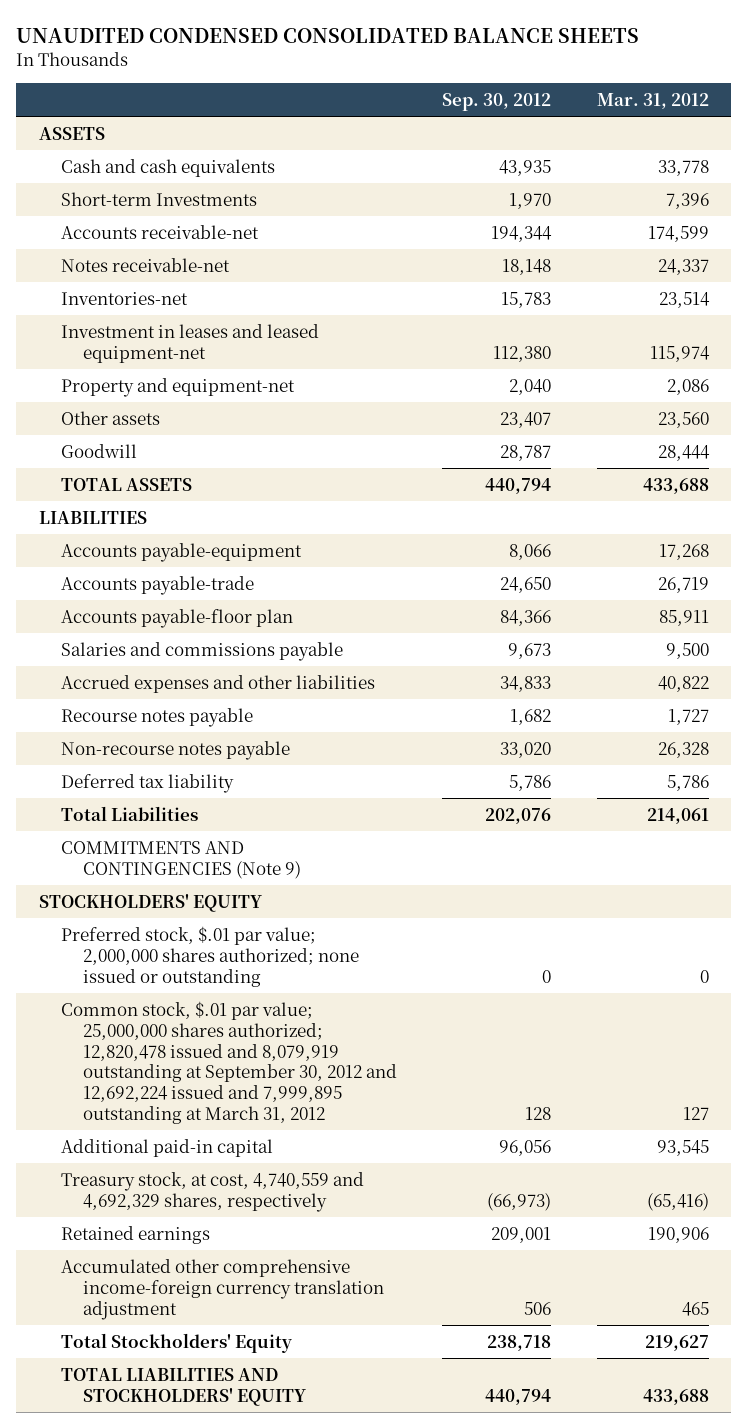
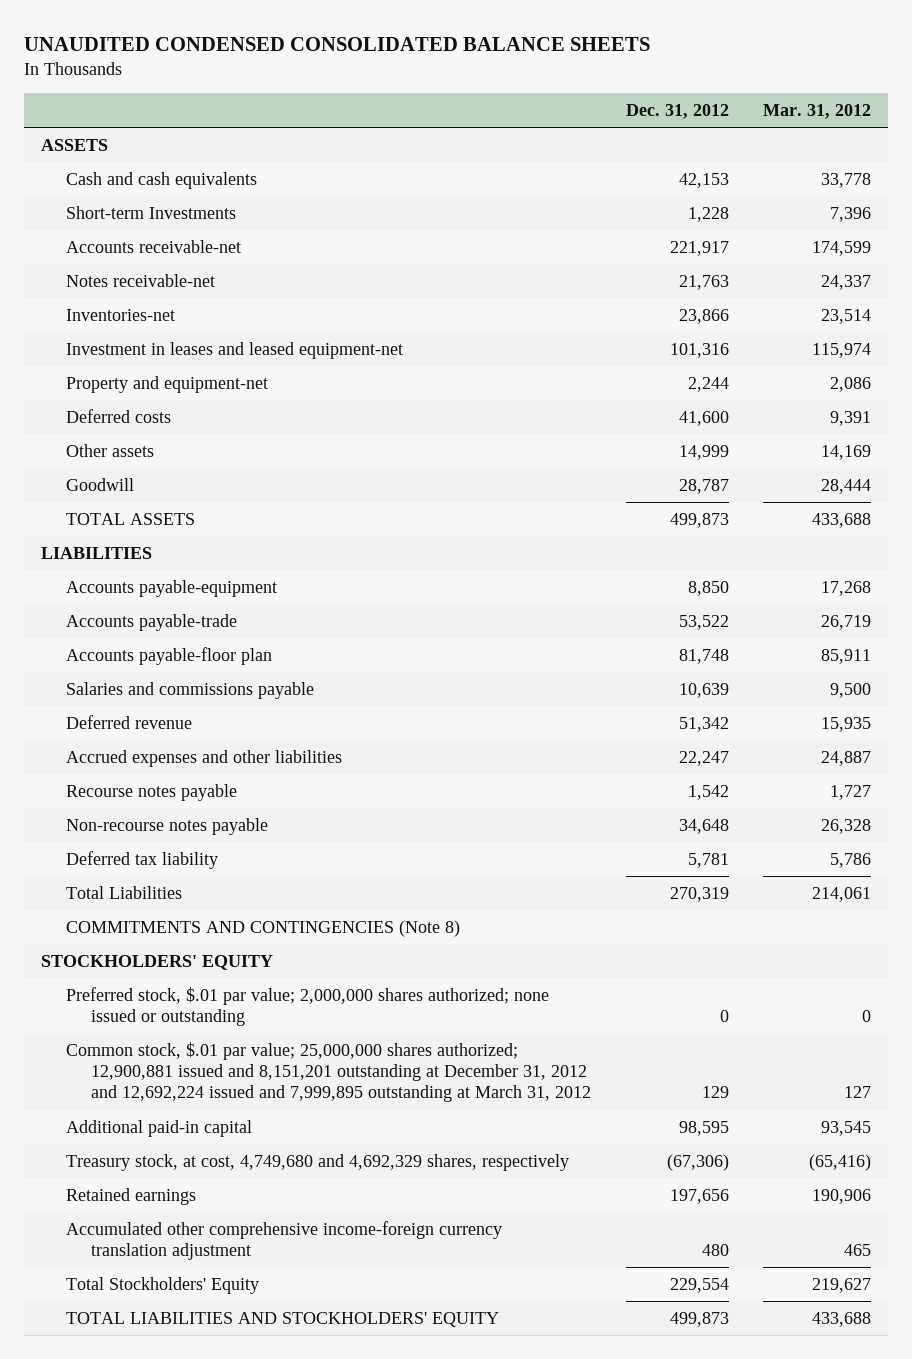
[442,92,552,111] Sep. 30, 2012 -> none
none -> [625,104,729,120] Dec. 31, 2012
none -> [66,408,172,423] Deferred costs
[657,411,709,428] 23,560 -> [820,444,871,460] 14,169
none -> [66,714,193,729] Deferred revenue
[657,675,709,692] 40,822 -> [820,750,871,766] 24,887
[60,840,301,879] COMMITMENTS AND CONTINGENCIES (Note 9) -> [66,919,461,937] COMMITMENTS AND CONTINGENCIES (Note 8)
[60,1000,397,1124] Common stock, $.01 par value; 25,000,000 shares authorized; 12,820,478 issued and 8,079,919 outstanding at September 30, 2012 and 12,692,224 issued and 7,999,895 outstanding at March 31, 2012 -> [66,1041,592,1103] Common stock, $.01 par value; 25,000,000 shares authorized; 12,900,881 issued and 8,151,201 outstanding at December 31, 2012 and 12,692,224 issued and 7,999,895 outstanding at March 31, 2012
[60,1171,364,1212] Treasury stock, at cost, 4,740,559 and 4,692,329 shares, respectively -> [66,1153,570,1171] Treasury stock, at cost, 4,749,680 and 4,692,329 shares, respectively

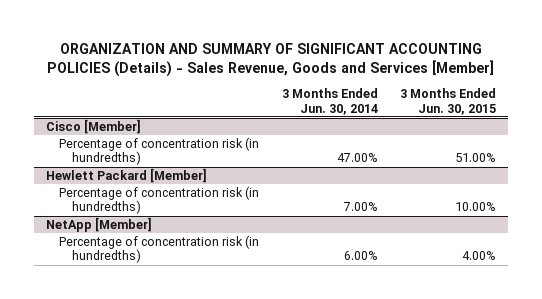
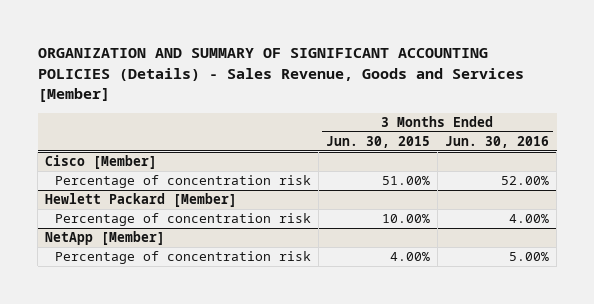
[281,88,378,115] 3 Months Ended Jun. 30, 2014 -> none
none -> [445,136,550,149] Jun. 30, 2016
[59,137,260,166] Percentage of concentration risk (in hundredths) -> [54,175,311,189] Percentage of concentration risk
[59,186,260,215] Percentage of concentration risk (in hundredths) -> [54,213,311,227] Percentage of concentration risk
[59,235,260,264] Percentage of concentration risk (in hundredths) -> [54,251,311,265] Percentage of concentration risk

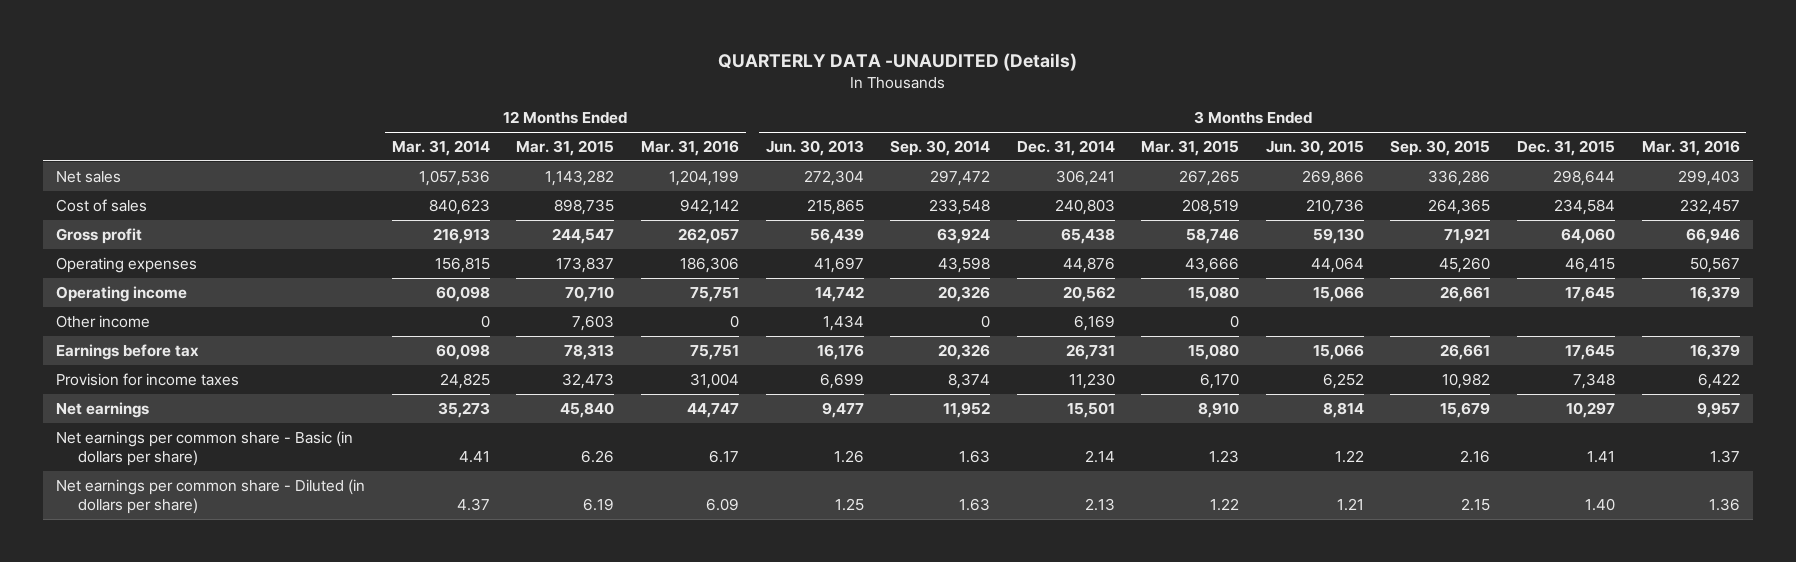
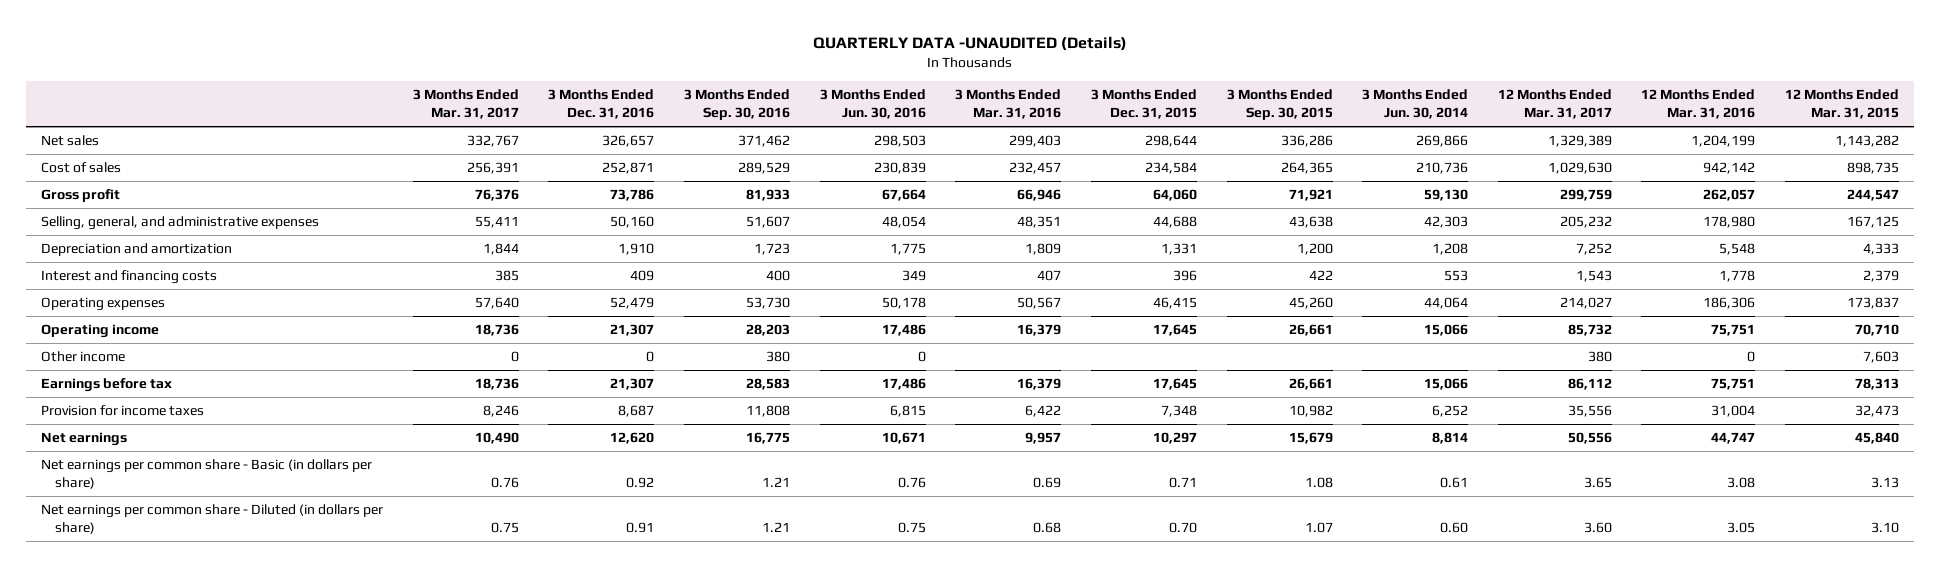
[391,139,490,156] Mar. 31, 2014 -> none
[765,139,864,156] Jun. 30, 2013 -> none
[890,139,991,156] Sep. 30, 2014 -> none
[1016,139,1115,156] Dec. 31, 2014 -> none
[1141,139,1240,156] Mar. 31, 2015 -> none
[1265,139,1364,156] Jun. 30, 2015 -> none
none -> [412,89,519,120] 3 Months Ended Mar. 31, 2017
none -> [548,89,655,120] 3 Months Ended Dec. 31, 2016
none -> [684,89,791,121] 3 Months Ended Sep. 30, 2016
none -> [819,89,926,120] 3 Months Ended Jun. 30, 2016
none -> [1362,89,1469,120] 3 Months Ended Jun. 30, 2014
none -> [1497,89,1612,120] 12 Months Ended Mar. 31, 2017
none -> [41,216,320,231] Selling, general, and administrative expenses
none -> [41,243,233,257] Depreciation and amortization
none -> [41,270,218,285] Interest and financing costs
[581,450,615,464] 6.26 -> [1871,477,1900,489] 3.13
[708,450,739,464] 6.17 -> [1727,477,1756,489] 3.08
[1460,450,1491,464] 2.16 -> [1304,477,1333,489] 1.08
[1586,451,1615,464] 1.41 -> [1168,477,1197,489] 0.71
[1709,450,1740,464] 1.37 -> [1033,477,1062,489] 0.69
[583,498,615,512] 6.19 -> [1871,522,1900,534] 3.10
[705,498,739,512] 6.09 -> [1727,522,1756,534] 3.05
[1461,498,1491,512] 2.15 -> [1304,522,1333,534] 1.07
[1584,498,1615,512] 1.40 -> [1168,522,1197,534] 0.70
[1708,498,1740,512] 1.36 -> [1033,522,1062,534] 0.68

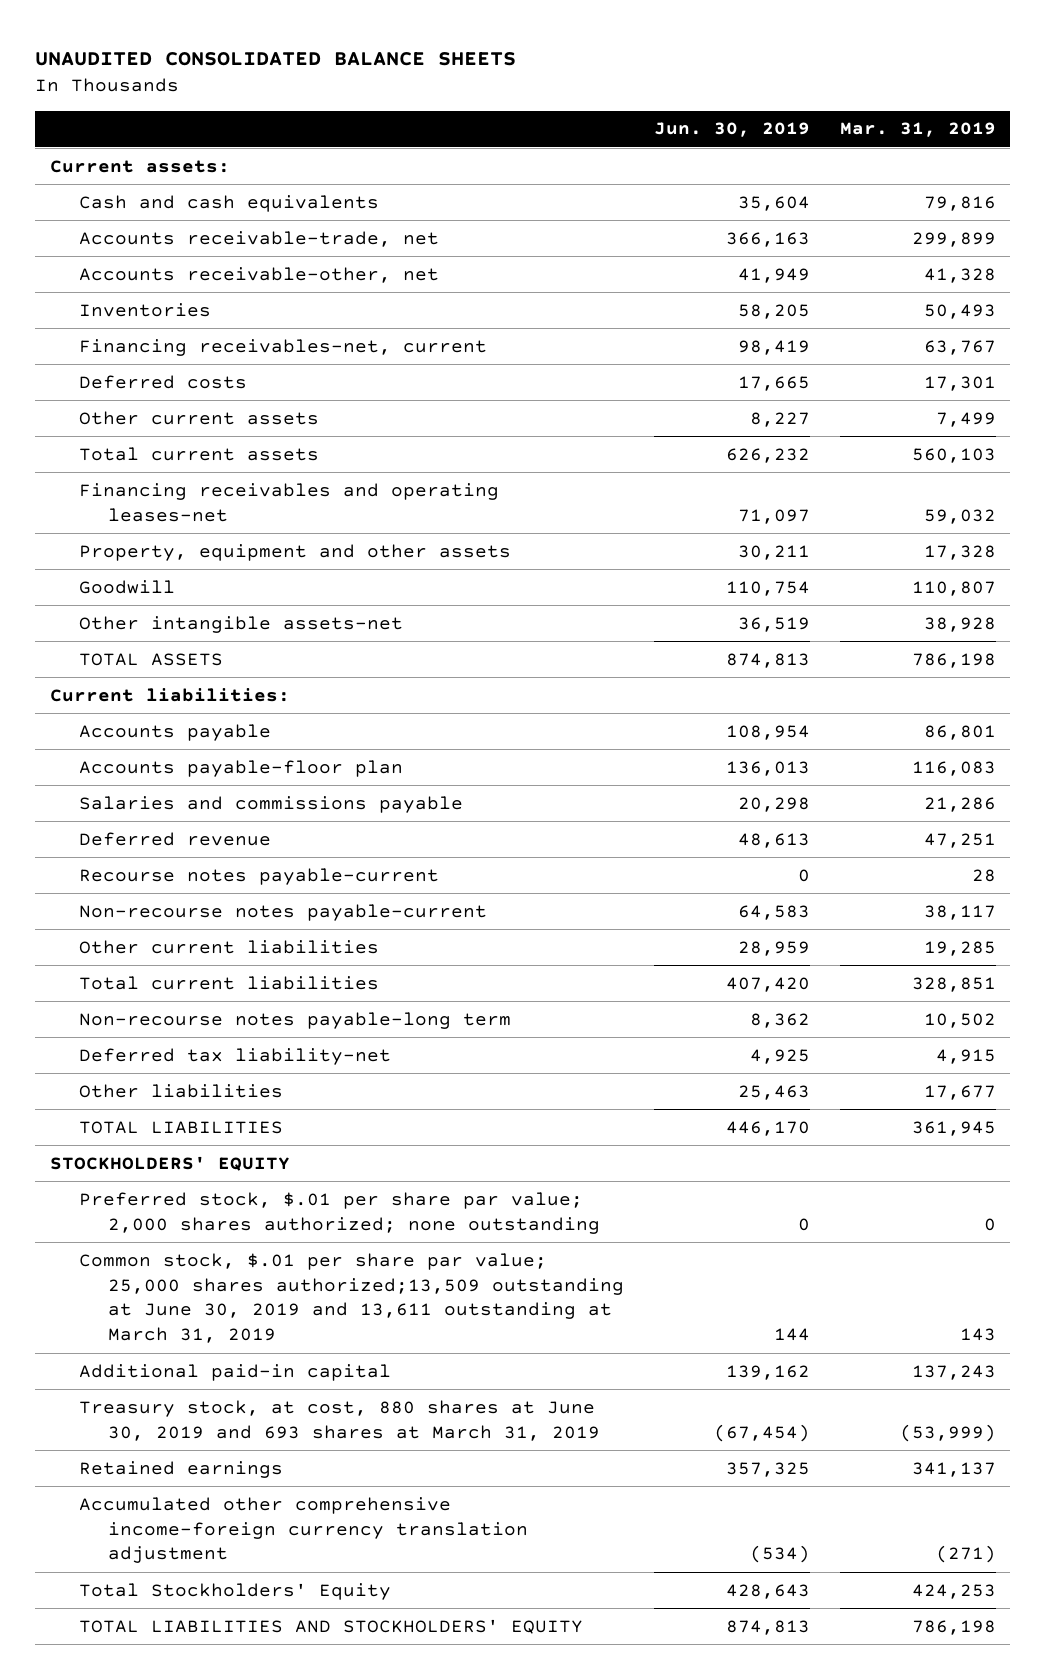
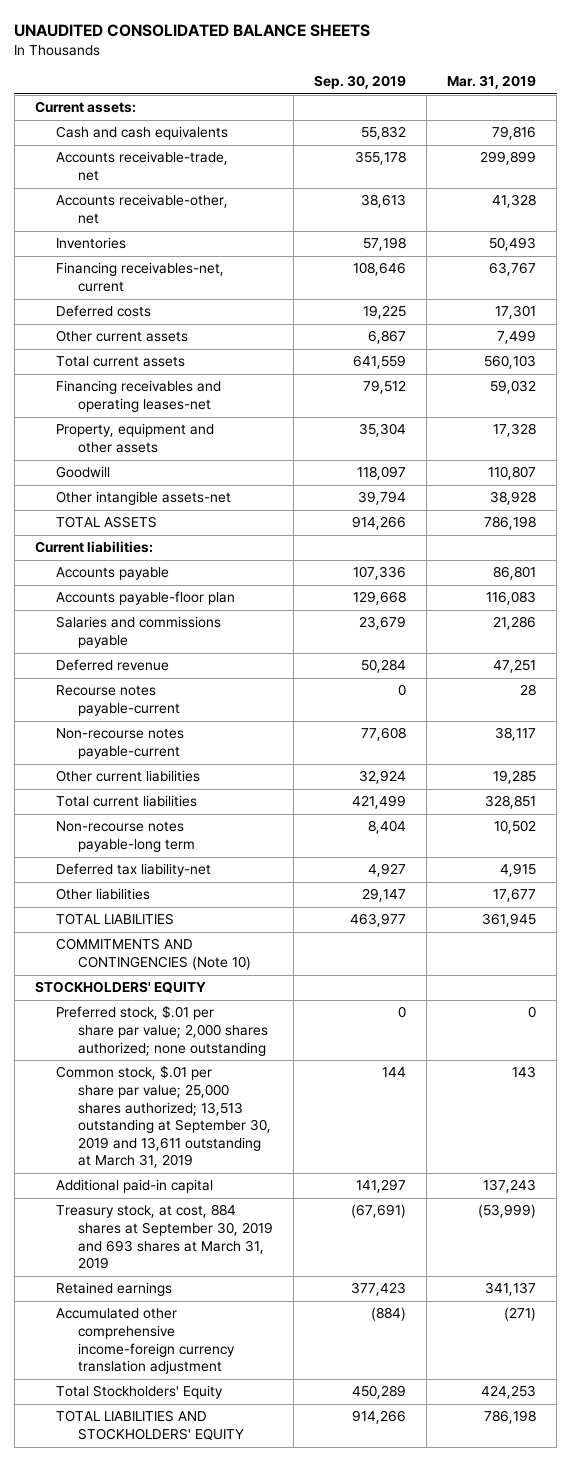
[653,122,810,138] Jun. 30, 2019 -> none
none -> [314,75,407,90] Sep. 30, 2019
none -> [56,938,251,971] COMMITMENTS AND CONTINGENCIES (Note 10)
[79,1252,625,1344] Common stock, $.01 per share par value; 25,000 shares authorized;13,509 outstanding at June 30, 2019 and 13,611 outstanding at March 31, 2019 -> [56,1065,271,1169] Common stock, $.01 per share par value; 25,000 shares authorized; 13,513 outstanding at September 30, 2019 and 13,611 outstanding at March 31, 2019
[79,1399,601,1441] Treasury stock, at cost, 880 shares at June 30, 2019 and 693 shares at March 31, 2019 -> [56,1204,273,1270] Treasury stock, at cost, 884 shares at September 30, 2019 and 693 shares at March 31, 2019

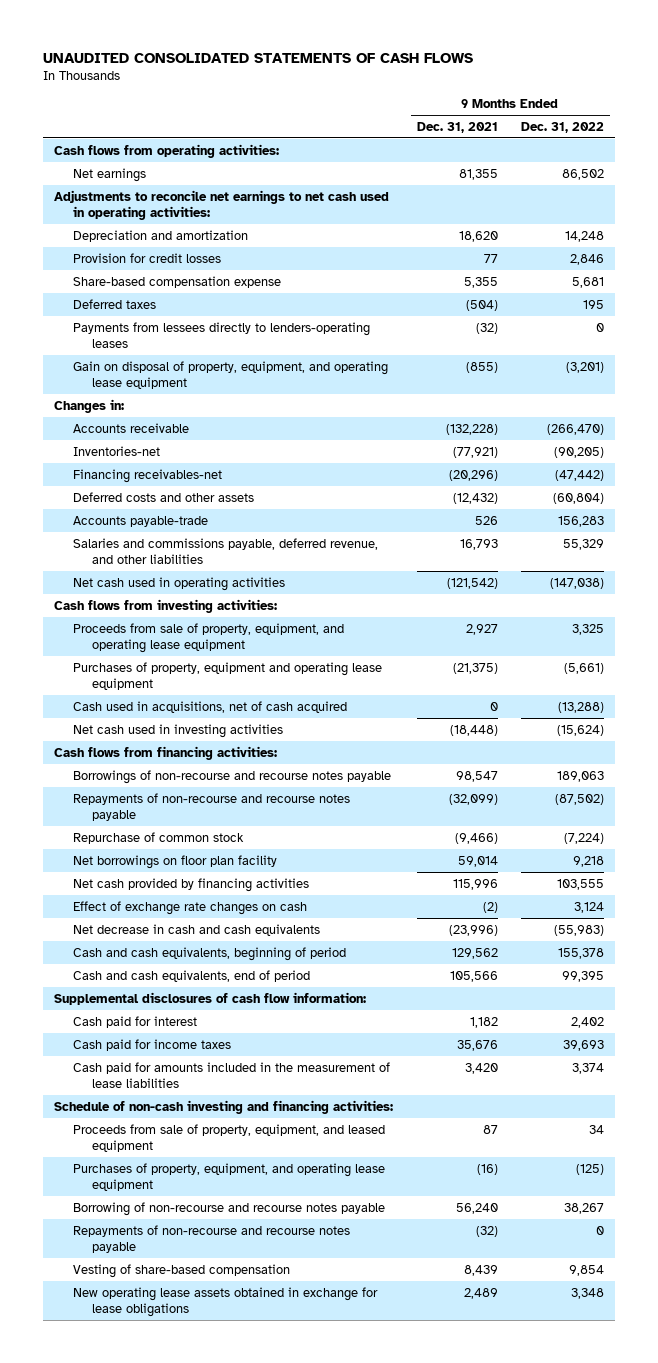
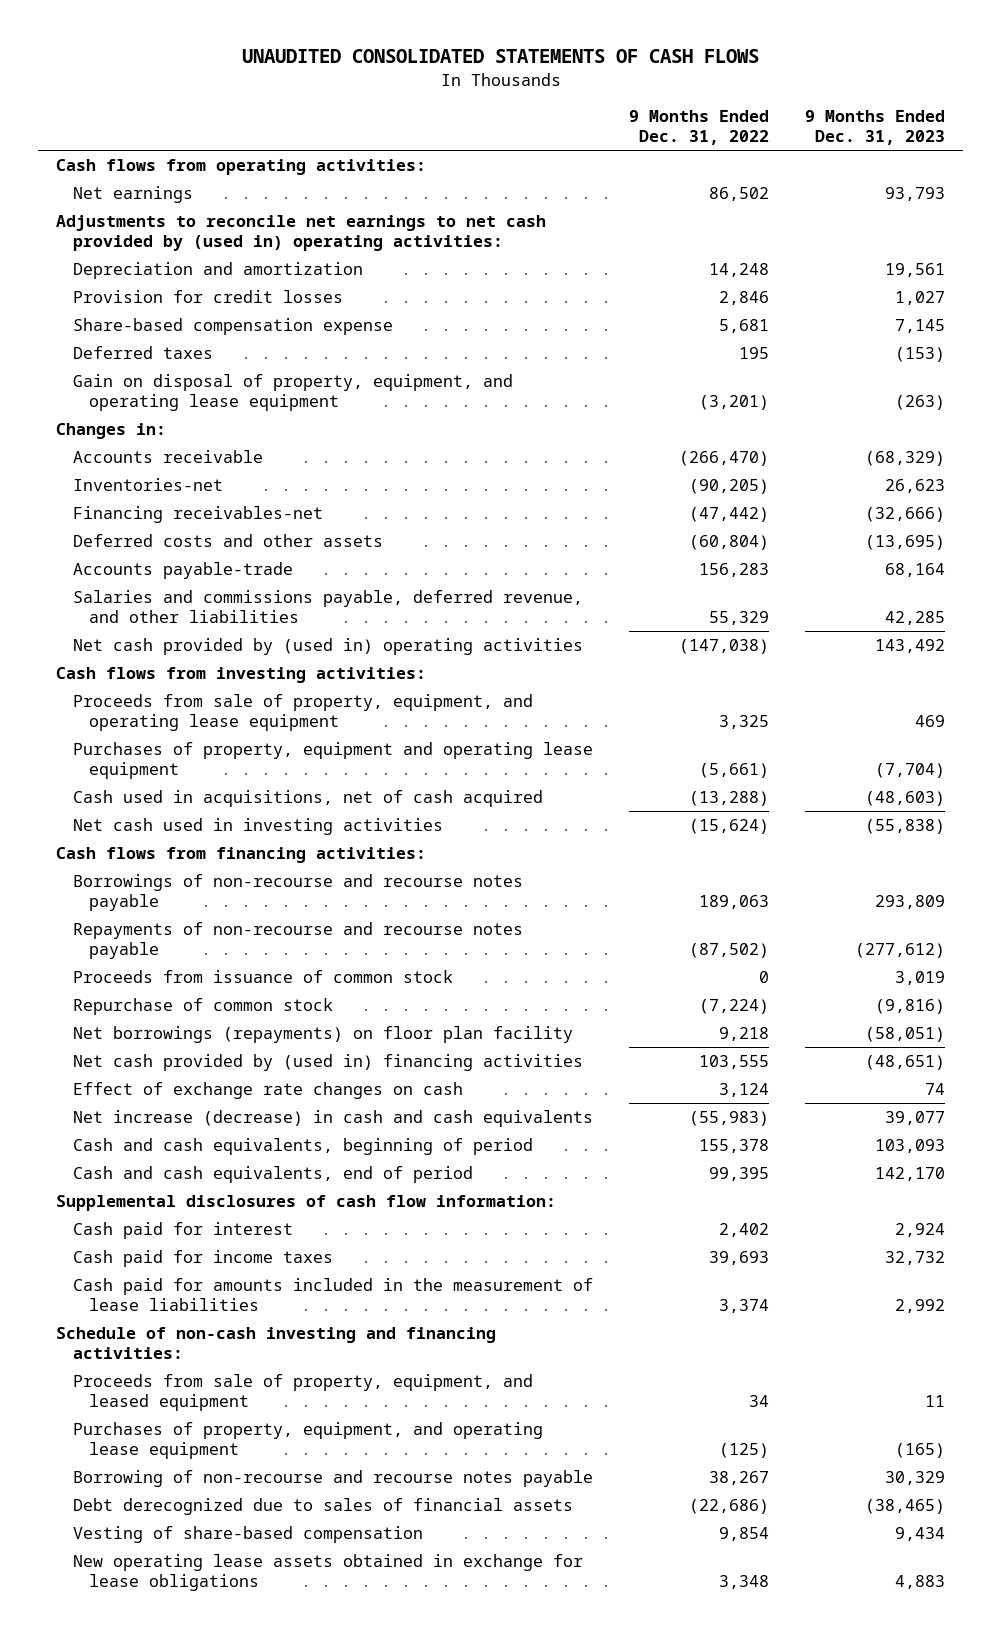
[416,121,498,133] Dec. 31, 2021 -> none
none -> [805,110,946,146] 9 Months Ended Dec. 31, 2023
[54,189,390,221] Adjustments to reconcile net earnings to net cash used in operating activities: -> [55,214,546,252] Adjustments to reconcile net earnings to net cash provided by (used in) operating activities:
[73,321,371,349] Payments from lessees directly to lenders-operating leases -> none
[73,576,286,591] Net cash used in operating activities -> [72,637,583,655] Net cash provided by (used in) operating activities
none -> [72,969,453,983] Proceeds from issuance of common stock
[73,854,278,869] Net borrowings on floor plan facility -> [72,1025,573,1043] Net borrowings (repayments) on floor plan facility
[73,877,310,892] Net cash provided by financing activities -> [72,1053,583,1071] Net cash provided by (used in) financing activities
[73,923,321,936] Net decrease in cash and cash equivalents -> [72,1109,593,1127] Net increase (decrease) in cash and cash equivalents
[73,1224,351,1254] Repayments of non-recourse and recourse notes payable -> none
none -> [72,1497,573,1515] Debt derecognized due to sales of financial assets

